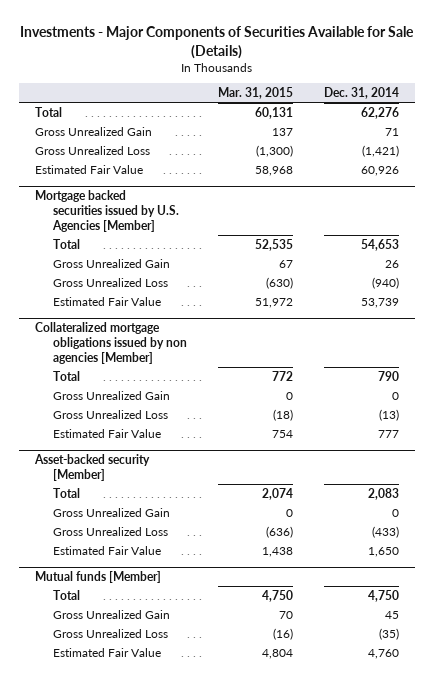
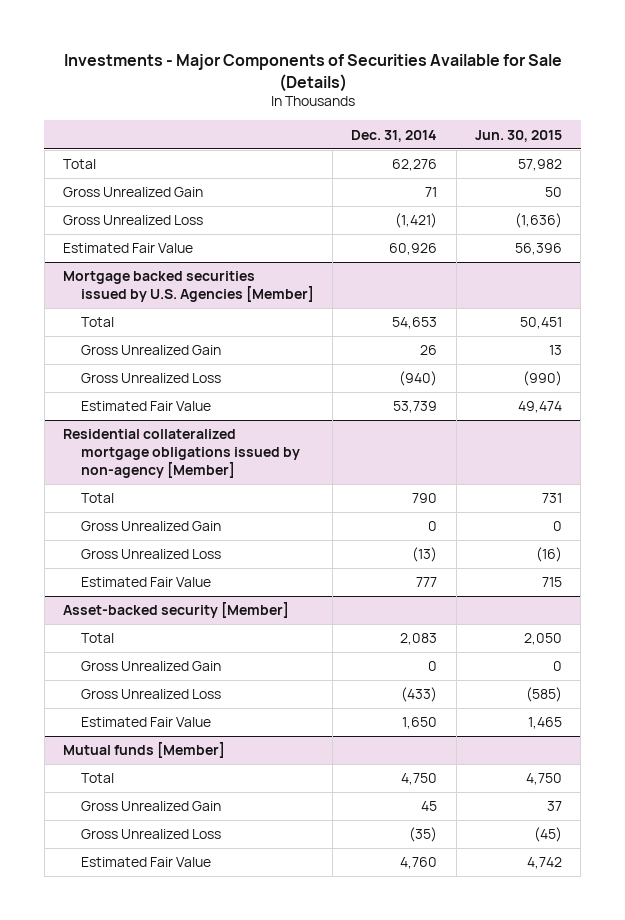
[218,87,294,100] Mar. 31, 2015 -> none
none -> [475,129,563,142] Jun. 30, 2015
[34,321,187,364] Collateralized mortgage obligations issued by non agencies [Member] -> [63,429,300,478] Residential collateralized mortgage obligations issued by non-agency [Member]

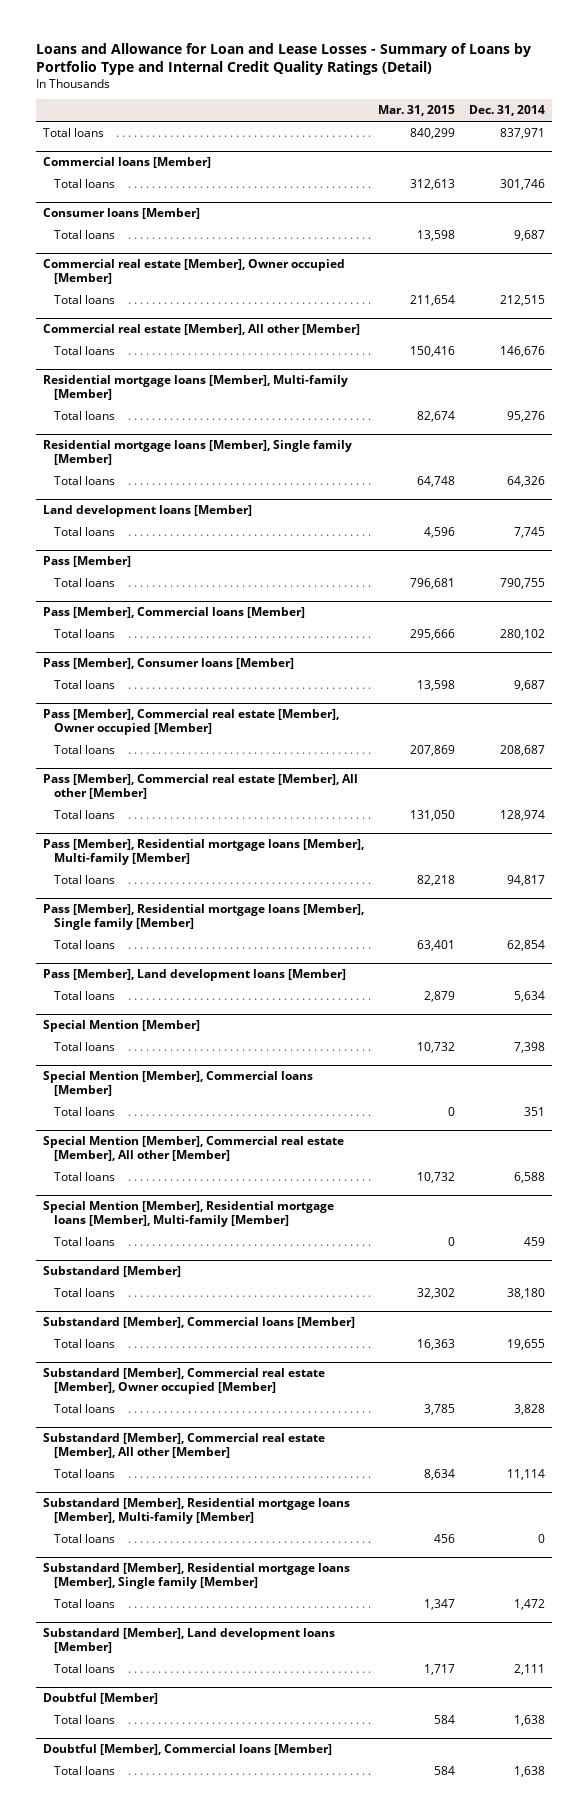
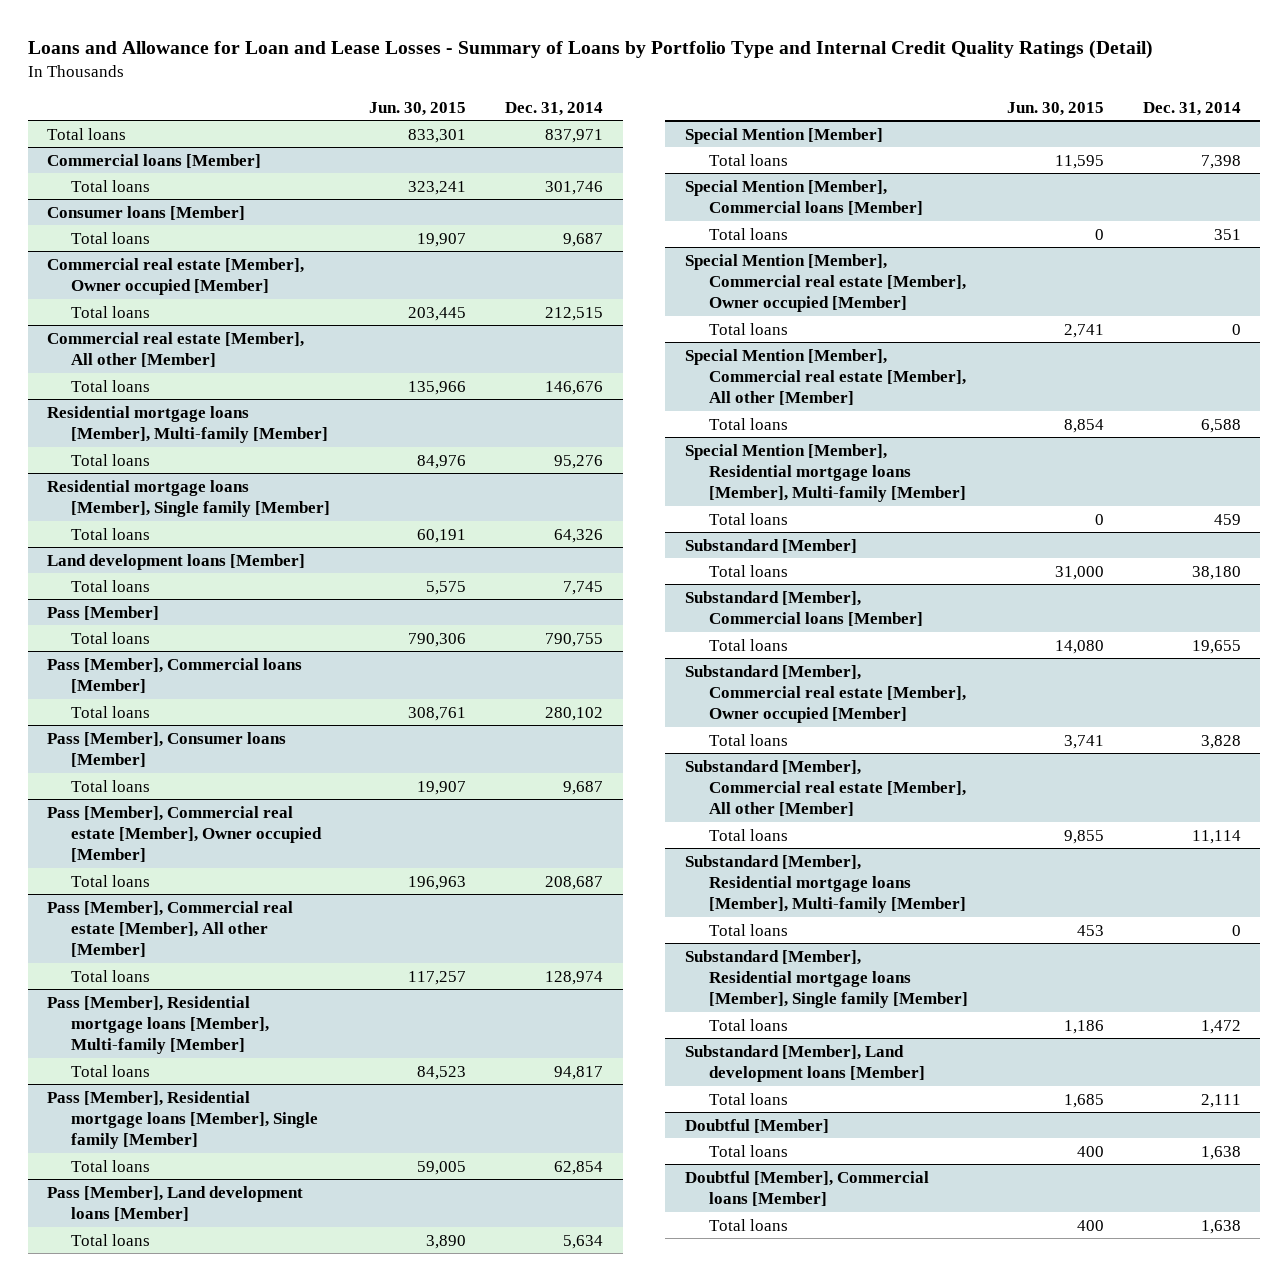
[378,105,456,117] Mar. 31, 2015 -> none
none -> [369,101,467,116] Jun. 30, 2015
none -> [684,253,966,313] Special Mention [Member], Commercial real estate [Member], Owner occupied [Member]
none -> [708,322,788,335] Total loans

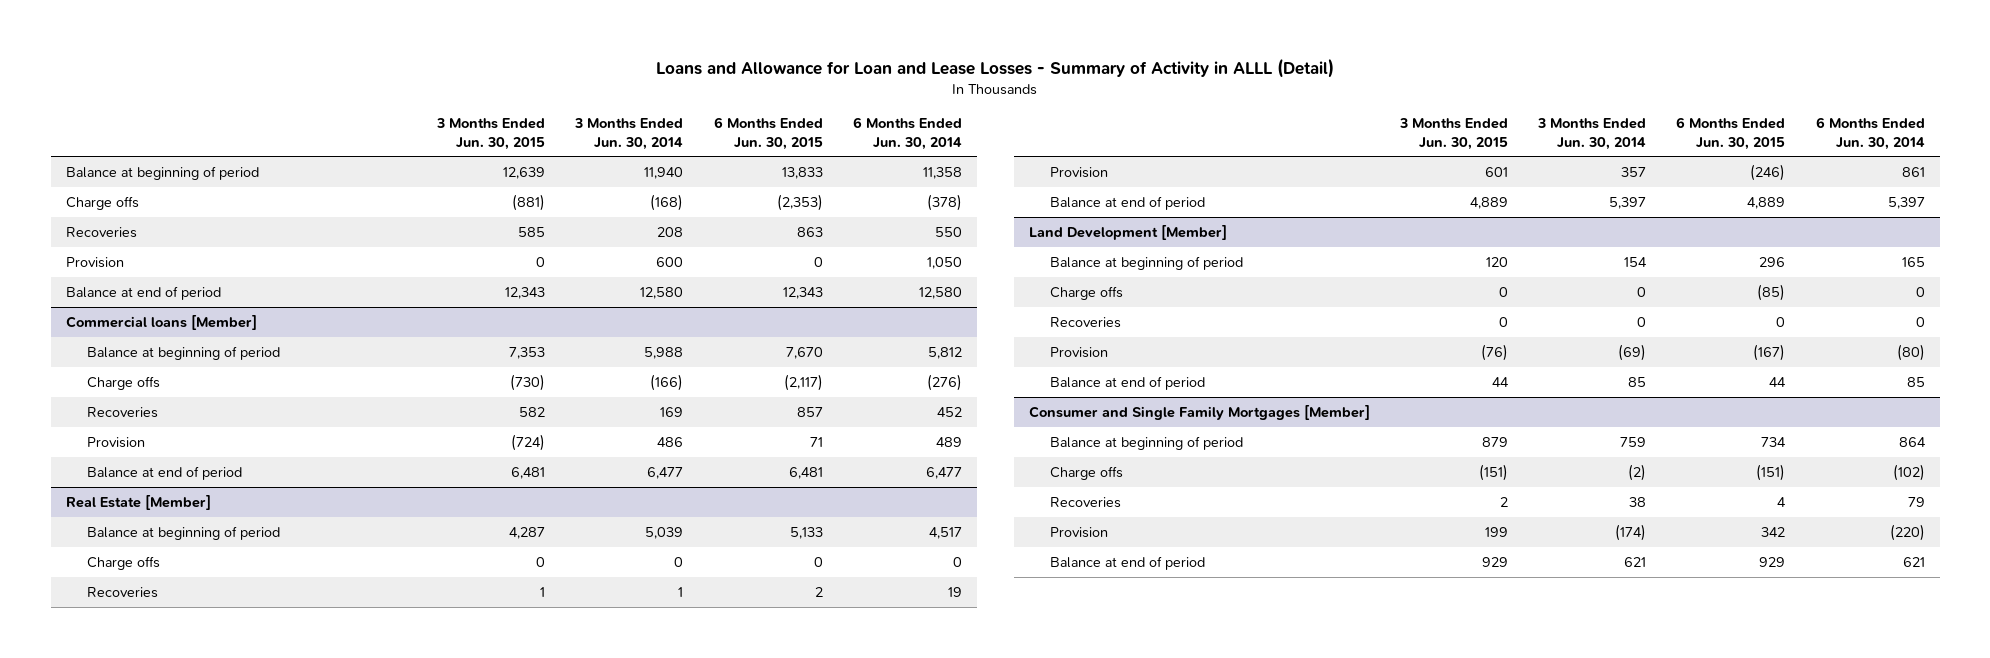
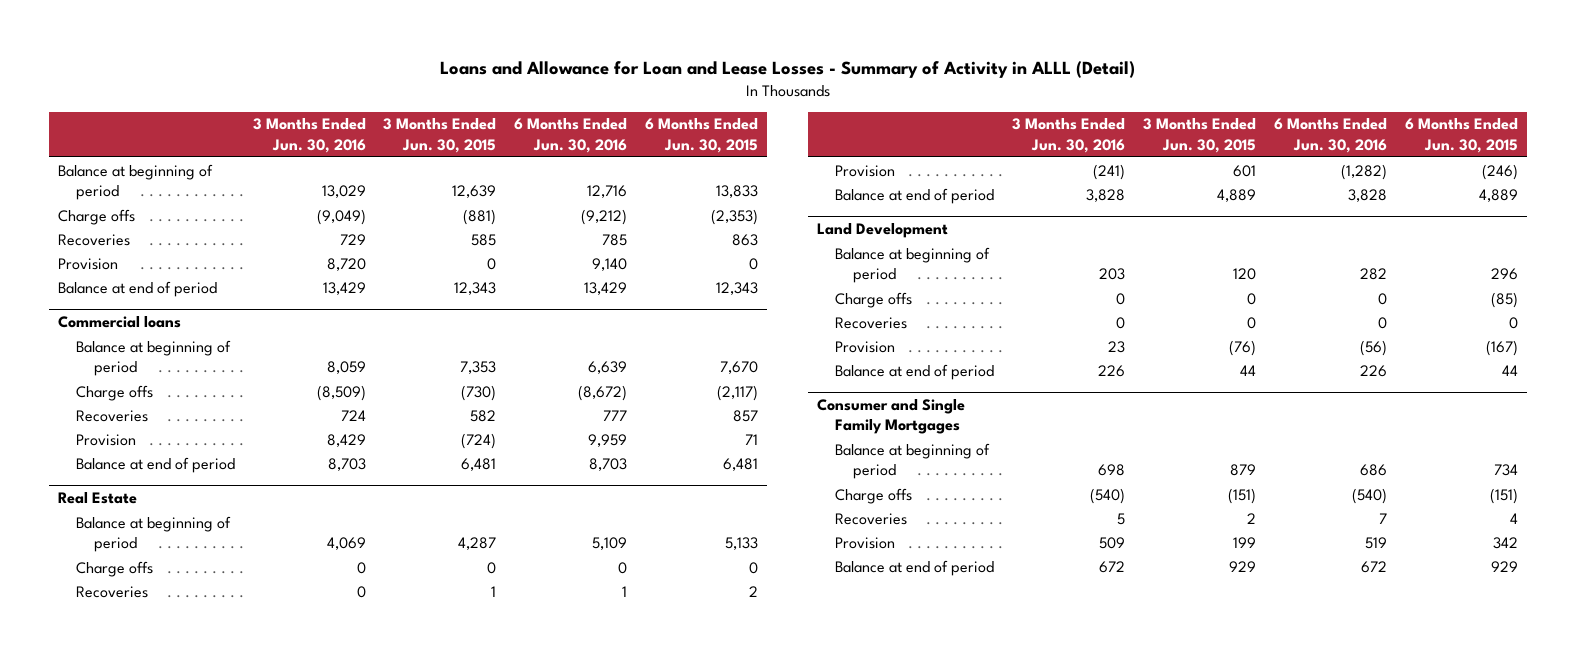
[574,118,684,150] 3 Months Ended Jun. 30, 2014 -> none
[852,117,962,150] 6 Months Ended Jun. 30, 2014 -> none
none -> [252,118,366,153] 3 Months Ended Jun. 30, 2016
none -> [514,118,628,153] 6 Months Ended Jun. 30, 2016
[65,314,257,330] Commercial loans [Member] -> [57,315,181,328] Commercial loans
[65,494,211,510] Real Estate [Member] -> [57,491,137,504] Real Estate
[1028,224,1227,240] Land Development [Member] -> [816,222,948,238] Land Development
[1028,404,1370,420] Consumer and Single Family Mortgages [Member] -> [816,398,965,434] Consumer and Single Family Mortgages

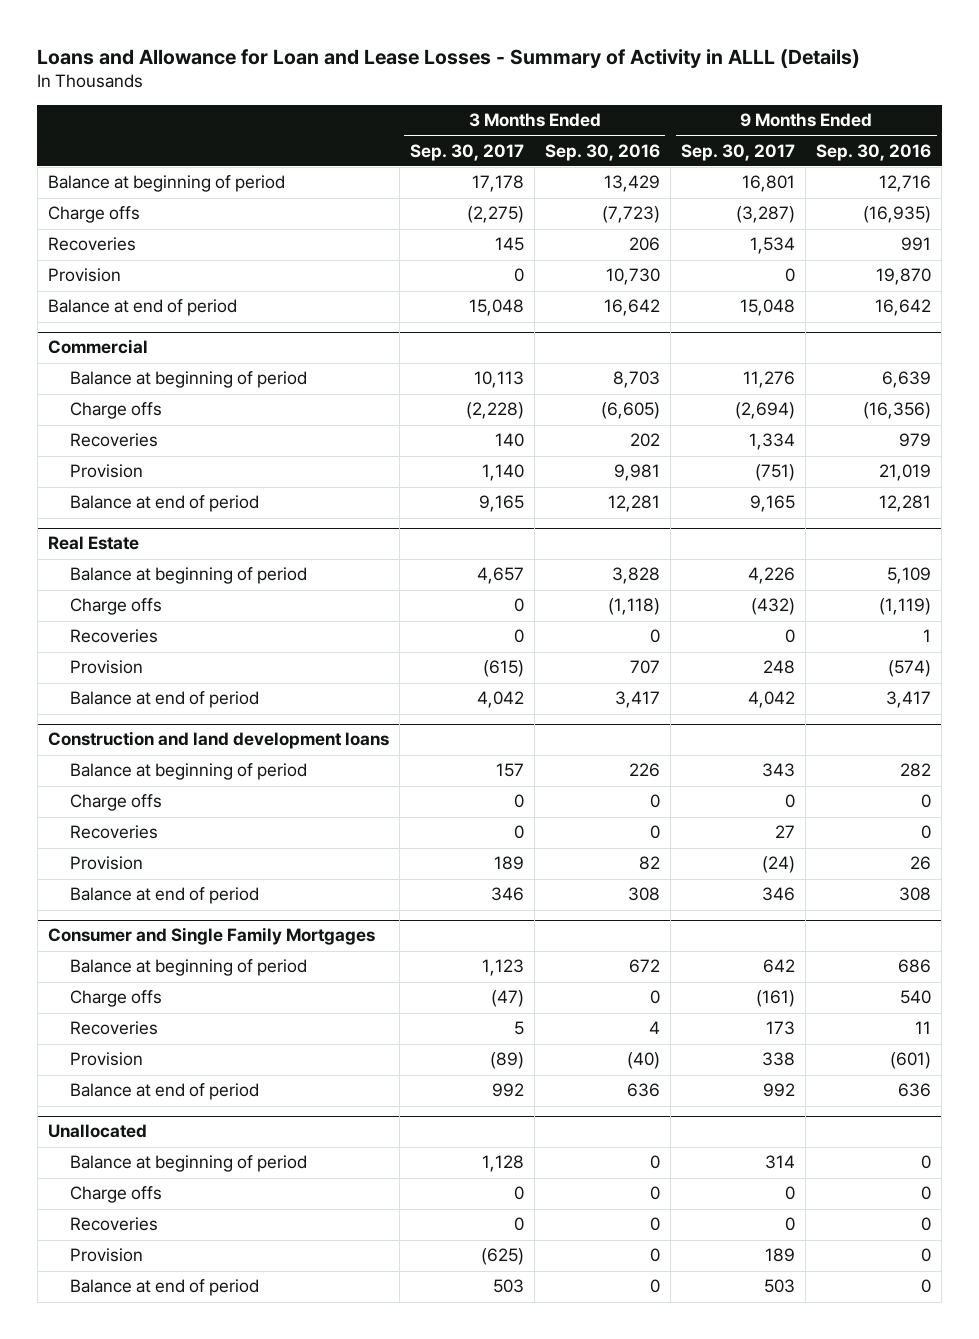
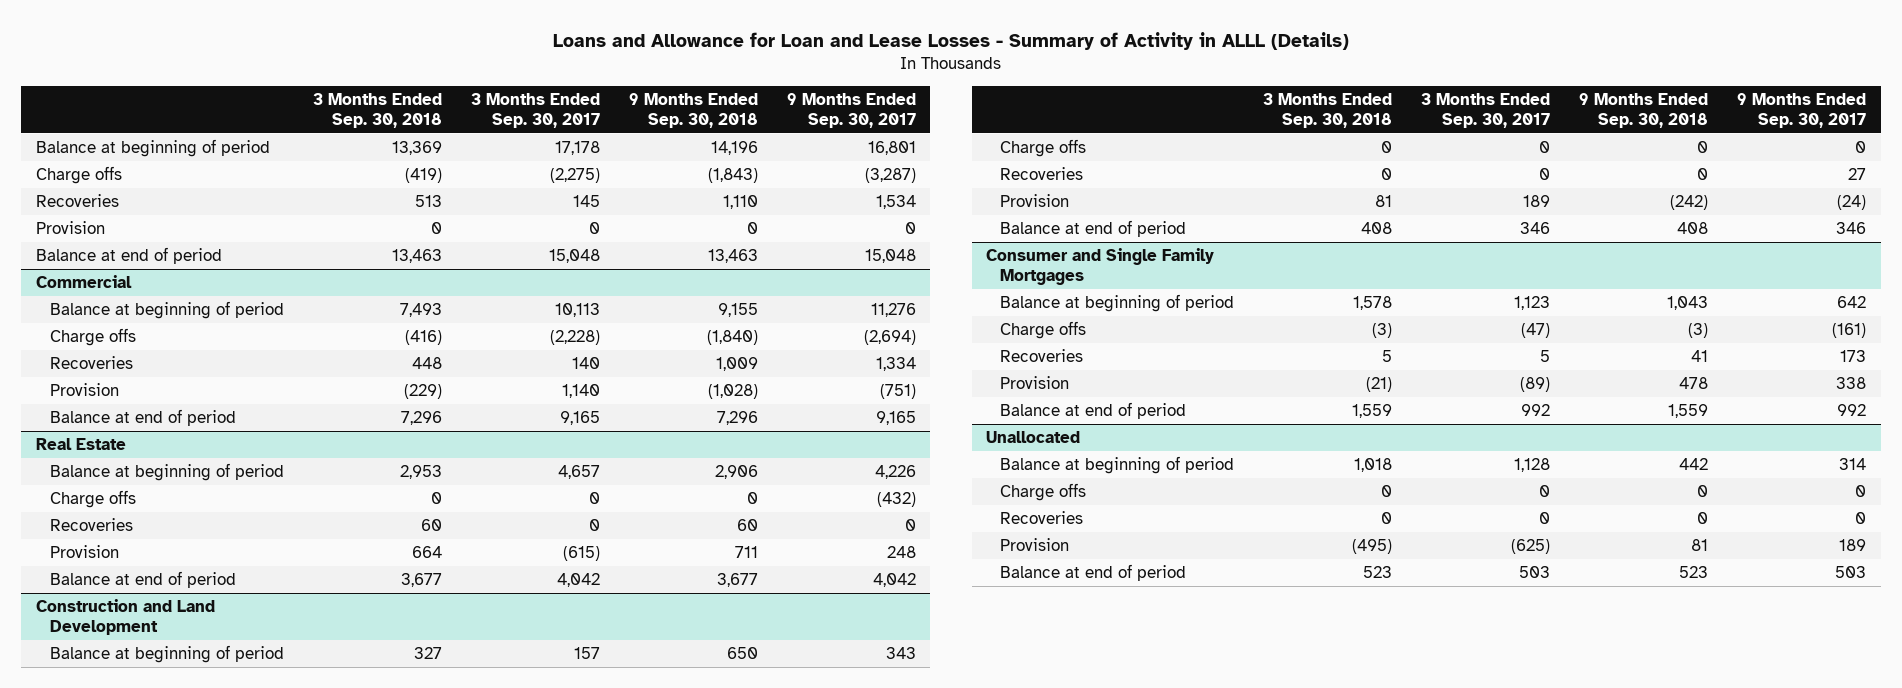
[544,143,660,161] Sep. 30, 2016 -> none
[816,143,932,161] Sep. 30, 2016 -> none
none -> [312,92,442,128] 3 Months Ended Sep. 30, 2018
none -> [628,92,758,128] 9 Months Ended Sep. 30, 2018
[47,731,389,750] Construction and land development loans -> [35,598,215,636] Construction and Land Development

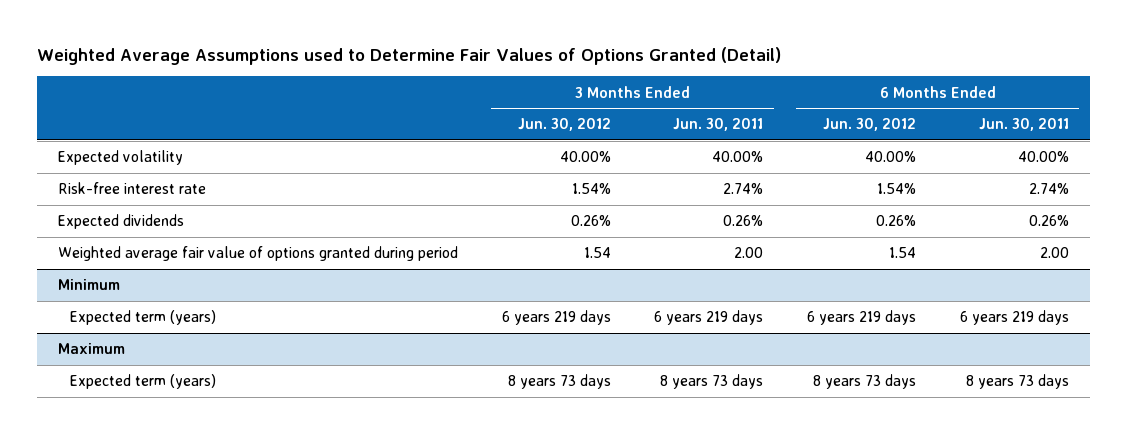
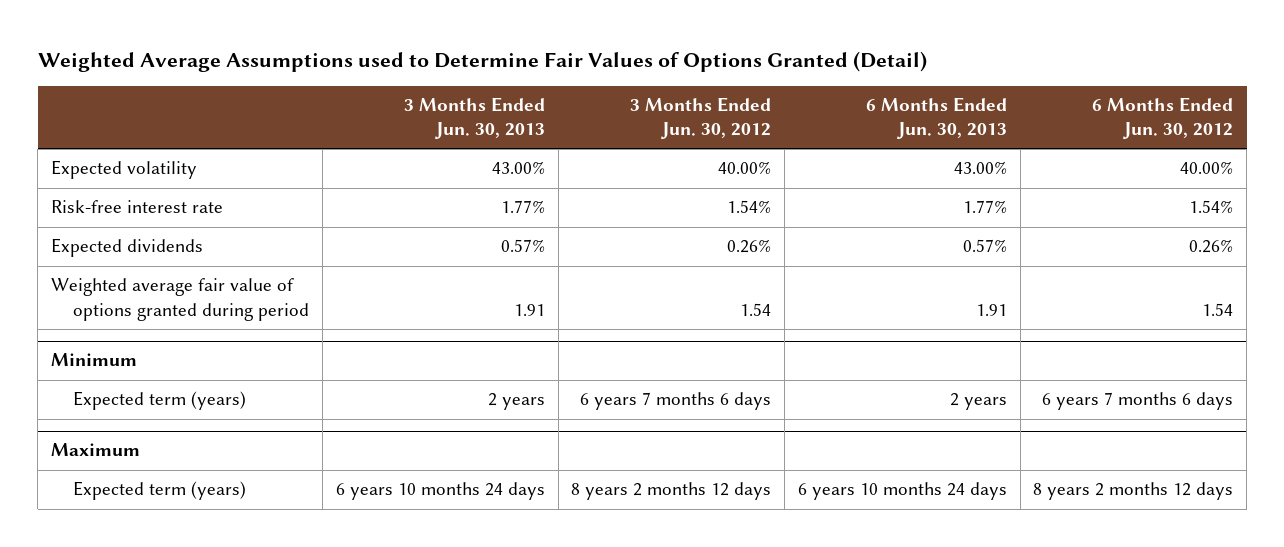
[673,118,764,132] Jun. 30, 2011 -> none
[978,118,1069,132] Jun. 30, 2011 -> none
none -> [403,97,545,140] 3 Months Ended Jun. 30, 2013
none -> [865,97,1007,140] 6 Months Ended Jun. 30, 2013
[501,310,611,326] 6 years 219 days -> [580,392,772,411] 6 years 7 months 6 days
[807,310,917,326] 6 years 219 days -> [1042,392,1234,411] 6 years 7 months 6 days
[507,374,611,390] 8 years 73 days -> [571,482,772,501] 8 years 2 months 12 days
[813,374,917,390] 8 years 73 days -> [1033,482,1234,501] 8 years 2 months 12 days

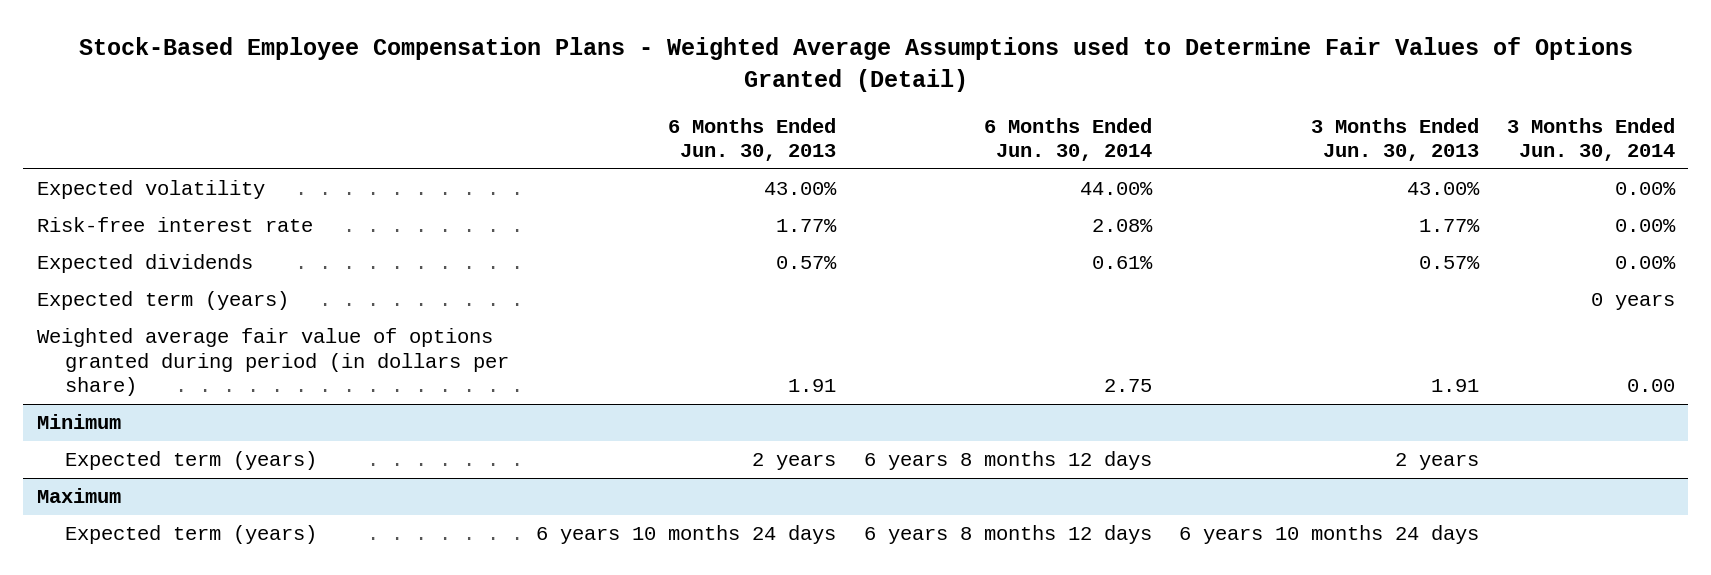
[37,50,927,72] Weighted Average Assumptions used to Determine Fair Values of Options Granted (Detail) -> [78,36,1633,92] Stock-Based Employee Compensation Plans - Weighted Average Assumptions used to Determine Fair Values of Options Granted (Detail)
[630,97,772,140] 3 Months Ended Jun. 30, 2012 -> none
[1092,97,1234,140] 6 Months Ended Jun. 30, 2012 -> none
none -> [983,117,1152,162] 6 Months Ended Jun. 30, 2014
none -> [1506,117,1675,162] 3 Months Ended Jun. 30, 2014
none -> [36,291,289,311] Expected term (years)
[50,278,310,321] Weighted average fair value of options granted during period -> [36,328,510,397] Weighted average fair value of options granted during period (in dollars per share)

